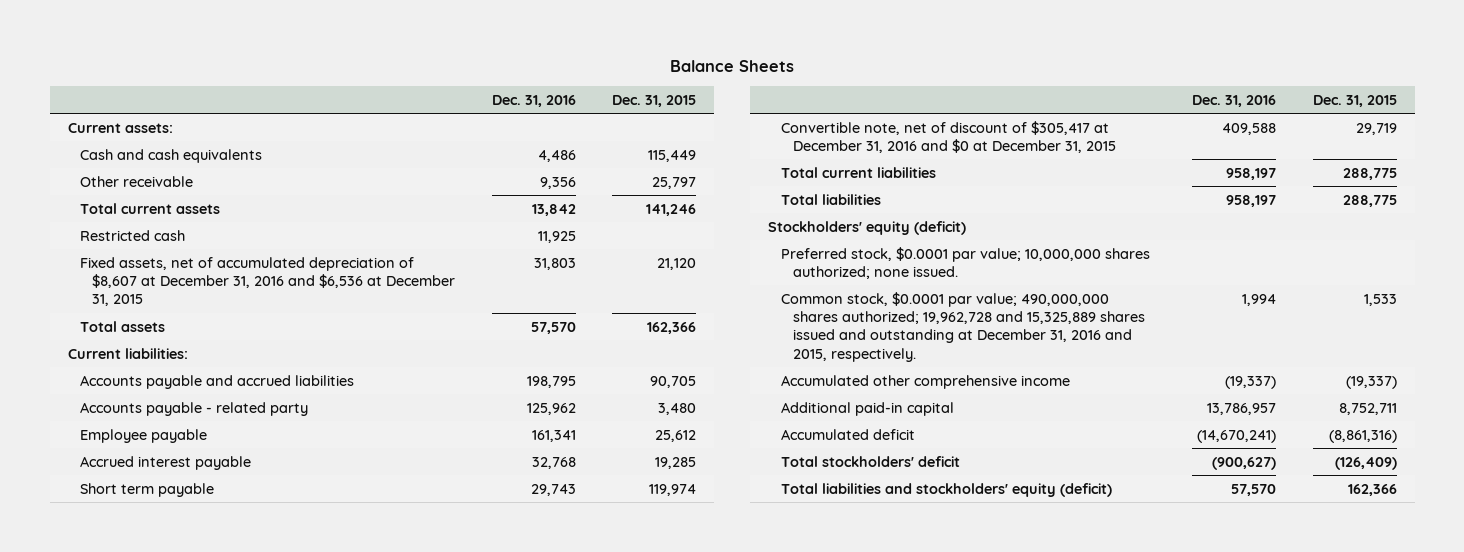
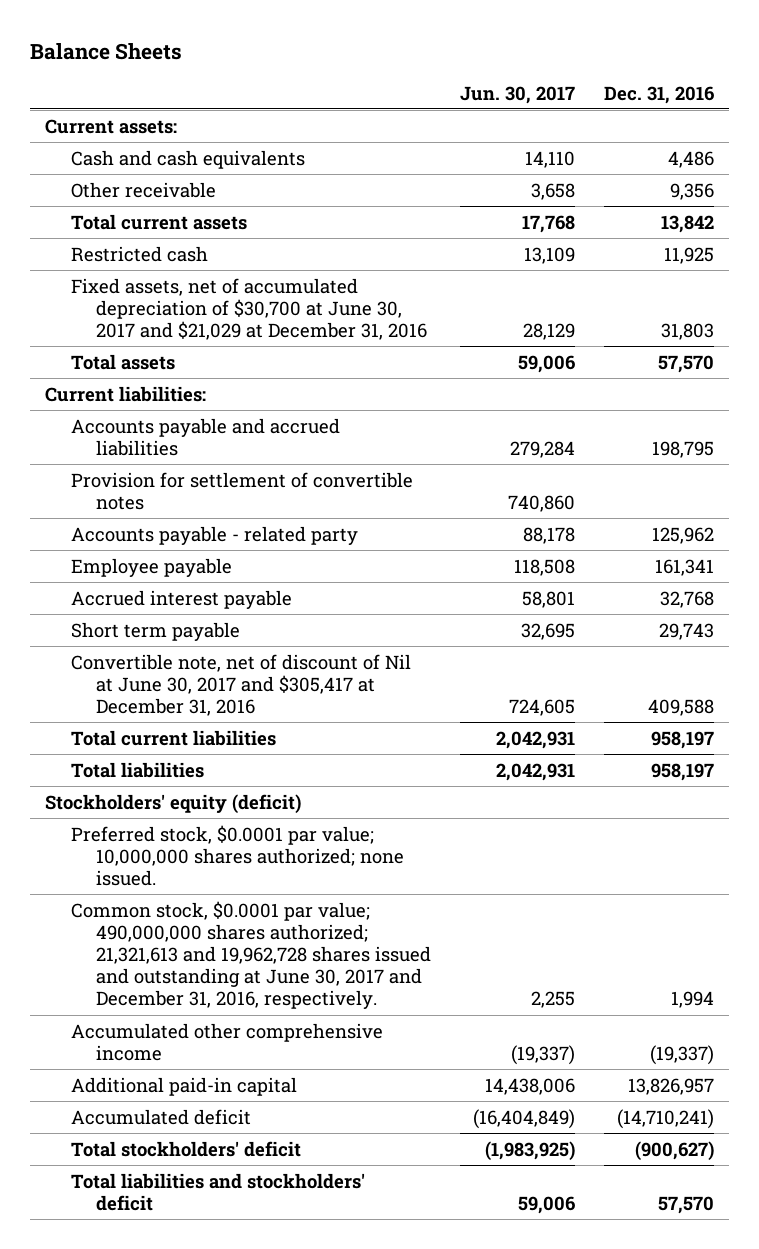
[612,94,697,107] Dec. 31, 2015 -> none
none -> [460,85,576,104] Jun. 30, 2017
[79,256,456,307] Fixed assets, net of accumulated depreciation of $8,607 at December 31, 2016 and $6,536 at December 31, 2015 -> [70,277,428,340] Fixed assets, net of accumulated depreciation of $30,700 at June 30, 2017 and $21,029 at December 31, 2016
none -> [70,471,413,510] Provision for settlement of convertible notes
[780,120,1116,154] Convertible note, net of discount of $305,417 at December 31, 2016 and $0 at December 31, 2015 -> [70,653,411,716] Convertible note, net of discount of Nil at June 30, 2017 and $305,417 at December 31, 2016
[780,291,1145,362] Common stock, $0.0001 par value; 490,000,000 shares authorized; 19,962,728 and 15,325,889 shares issued and outstanding at December 31, 2016 and 2015, respectively. -> [70,900,432,1010] Common stock, $0.0001 par value; 490,000,000 shares authorized; 21,321,613 and 19,962,728 shares issued and outstanding at June 30, 2017 and December 31, 2016, respectively.
[1207,402,1277,415] 13,786,957 -> [628,1077,715,1095] 13,826,957
[1197,429,1277,443] (14,670,241) -> [617,1108,715,1129] (14,710,241)
[780,482,1112,497] Total liabilities and stockholders' equity (deficit) -> [70,1172,365,1211] Total liabilities and stockholders' deficit

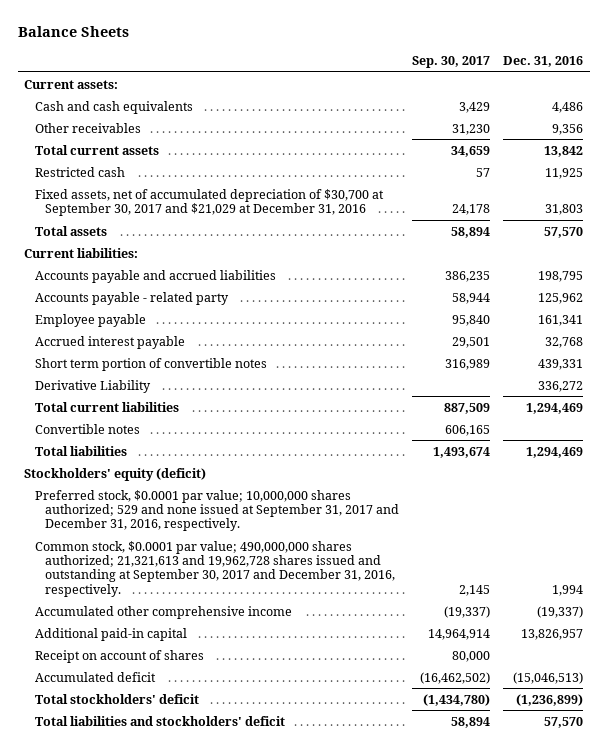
[460,85,576,104] Jun. 30, 2017 -> none
none -> [411,56,490,69] Sep. 30, 2017
[70,181,216,198] Other receivable -> [34,122,141,133] Other receivables
[70,277,428,340] Fixed assets, net of accumulated depreciation of $30,700 at June 30, 2017 and $21,029 at December 31, 2016 -> [34,188,384,217] Fixed assets, net of accumulated depreciation of $30,700 at September 30, 2017 and $21,029 at December 31, 2016
[70,471,413,510] Provision for settlement of convertible notes -> none
[70,653,411,716] Convertible note, net of discount of Nil at June 30, 2017 and $305,417 at December 31, 2016 -> none
[70,621,240,641] Short term payable -> [34,357,267,371] Short term portion of convertible notes
[659,622,715,640] 29,743 -> [538,358,584,370] 439,331
none -> [34,379,151,393] Derivative Liability
[651,730,715,749] 958,197 -> [526,402,584,414] 1,294,469
none -> [34,423,140,434] Convertible notes
[651,762,715,781] 958,197 -> [526,446,584,458] 1,294,469
[70,824,405,886] Preferred stock, $0.0001 par value; 10,000,000 shares authorized; none issued. -> [34,489,399,532] Preferred stock, $0.0001 par value; 10,000,000 shares authorized; 529 and none issued at September 31, 2017 and December 31, 2016, respectively.
[70,900,432,1010] Common stock, $0.0001 par value; 490,000,000 shares authorized; 21,321,613 and 19,962,728 shares issued and outstanding at June 30, 2017 and December 31, 2016, respectively. -> [34,540,395,597] Common stock, $0.0001 par value; 490,000,000 shares authorized; 21,321,613 and 19,962,728 shares issued and outstanding at September 30, 2017 and December 31, 2016, respectively.
none -> [34,649,204,663] Receipt on account of shares
[617,1108,715,1129] (14,710,241) -> [513,671,584,684] (15,046,513)
[635,1140,715,1161] (900,627) -> [516,693,584,706] (1,236,899)

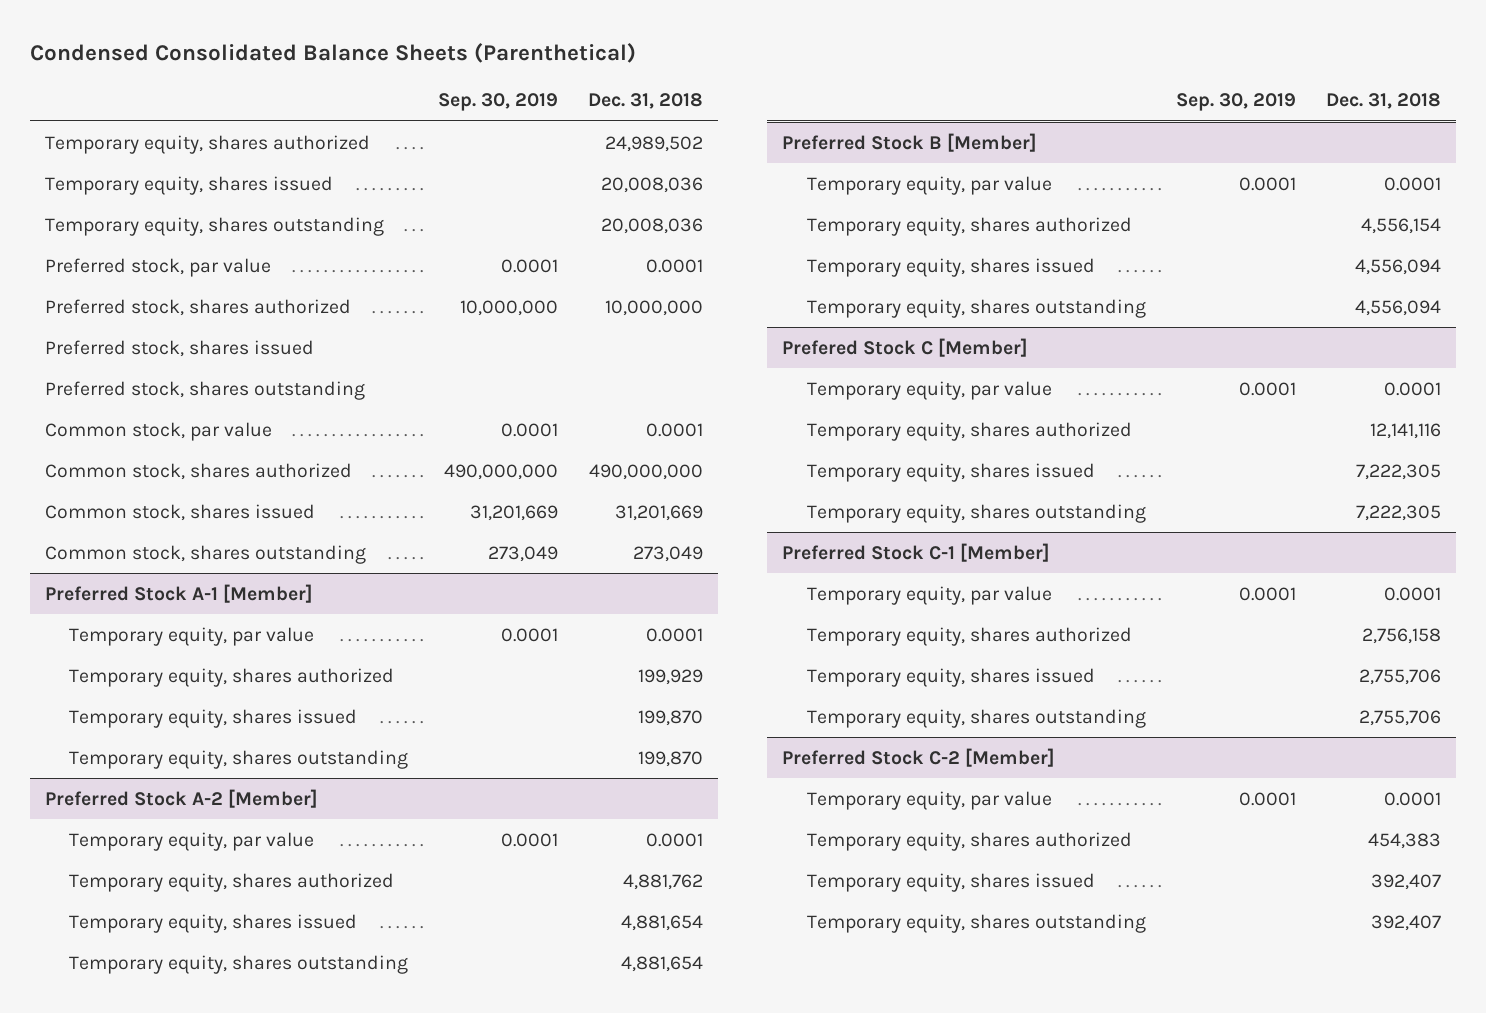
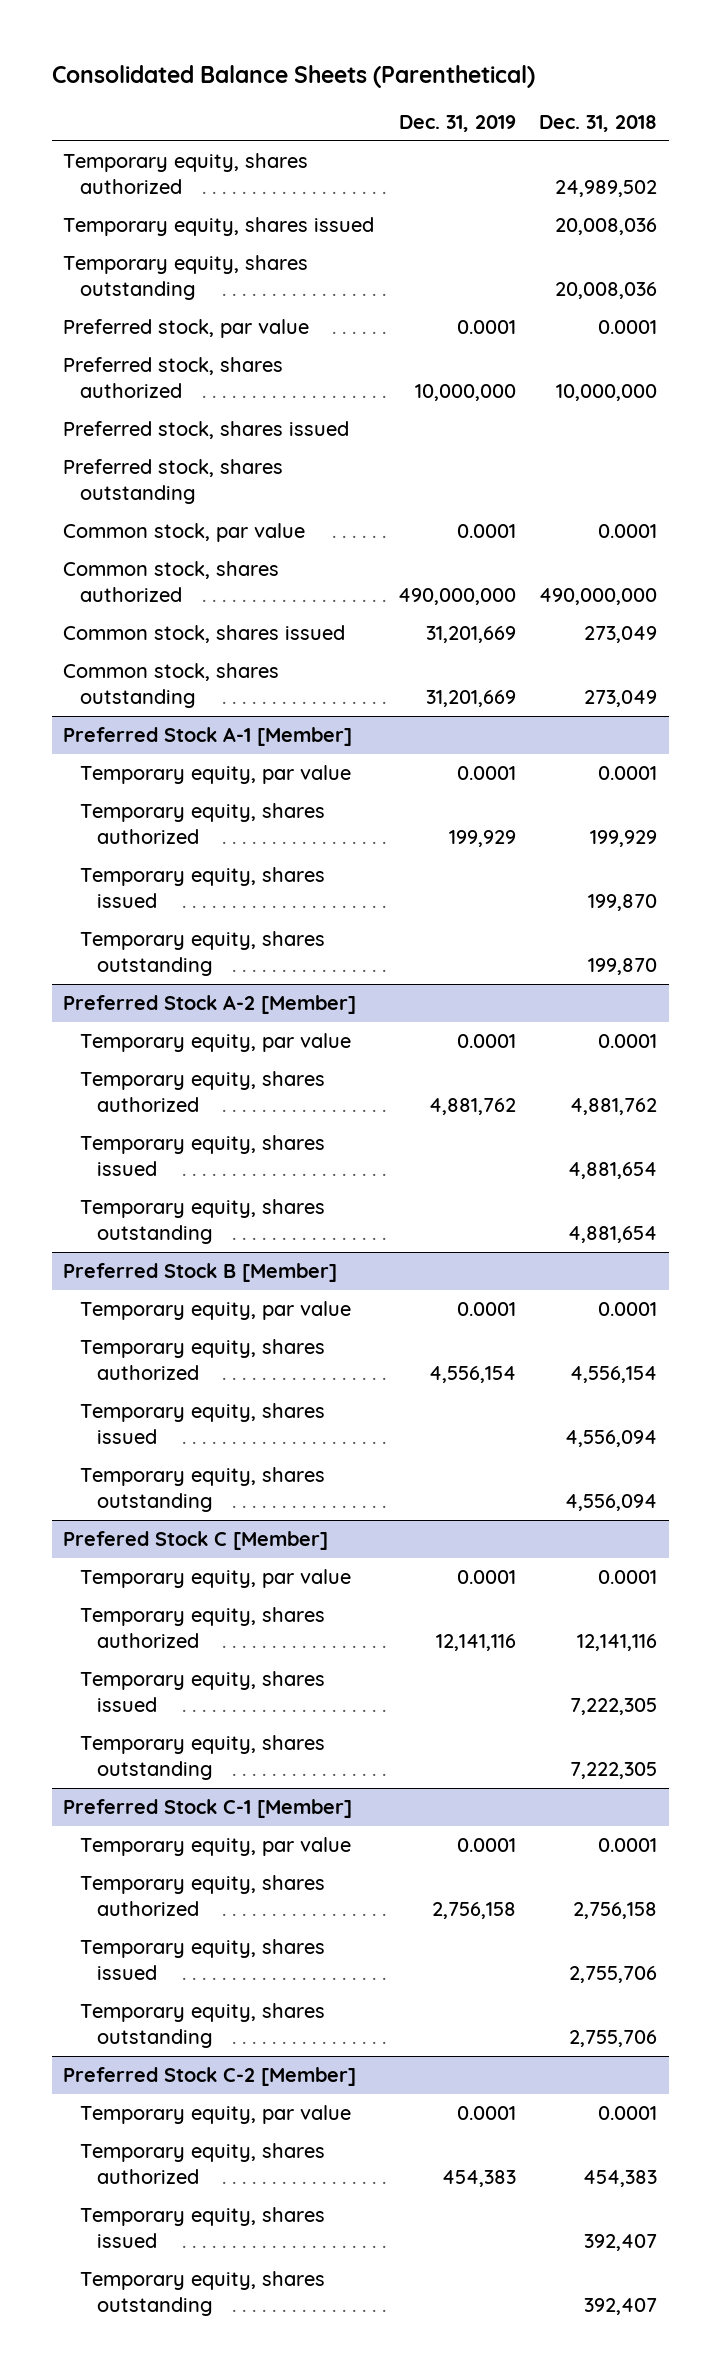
[29,43,636,64] Condensed Consolidated Balance Sheets (Parenthetical) -> [51,64,535,88] Consolidated Balance Sheets (Parenthetical)
[438,93,559,112] Sep. 30, 2019 -> none
none -> [398,114,516,132] Dec. 31, 2019
[615,504,704,521] 31,201,669 -> [584,626,658,644] 273,049

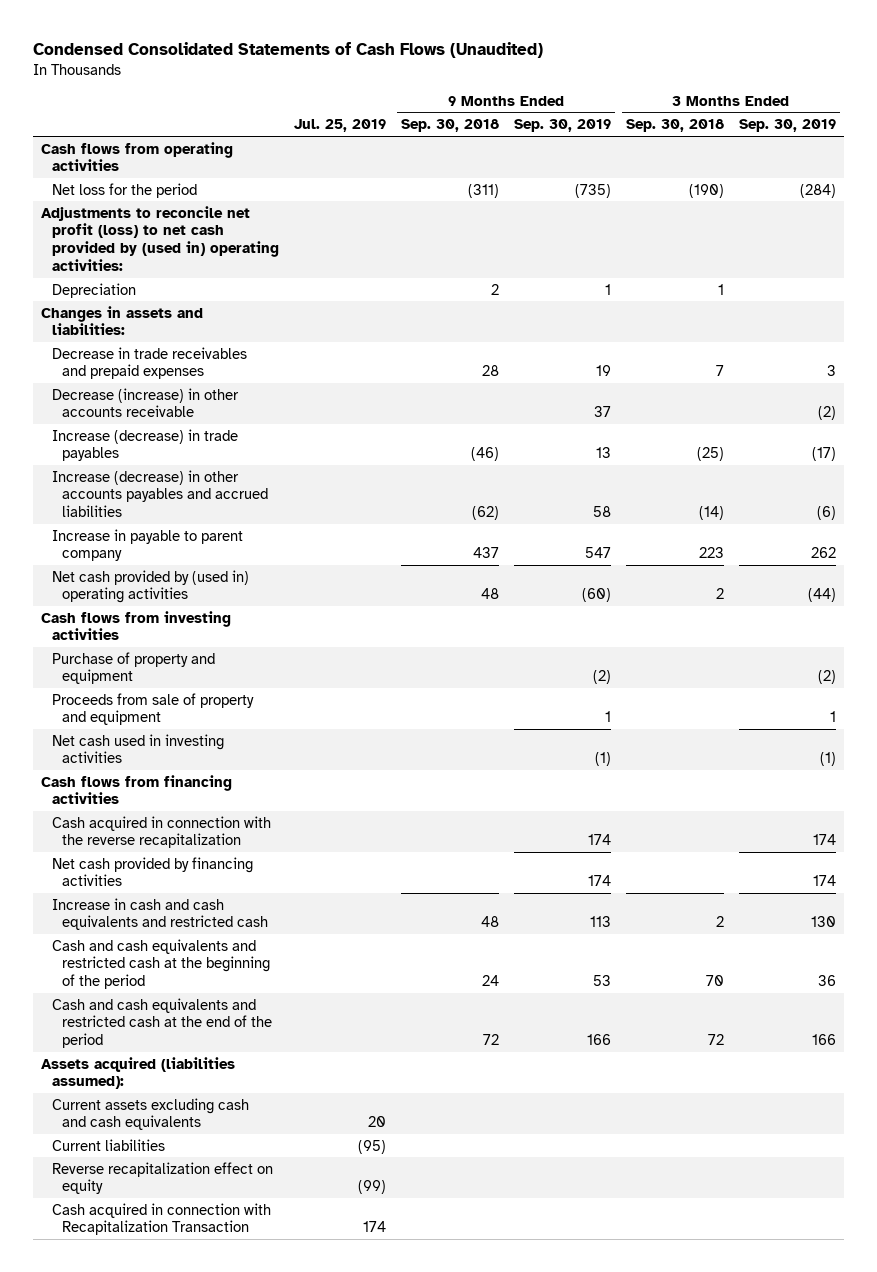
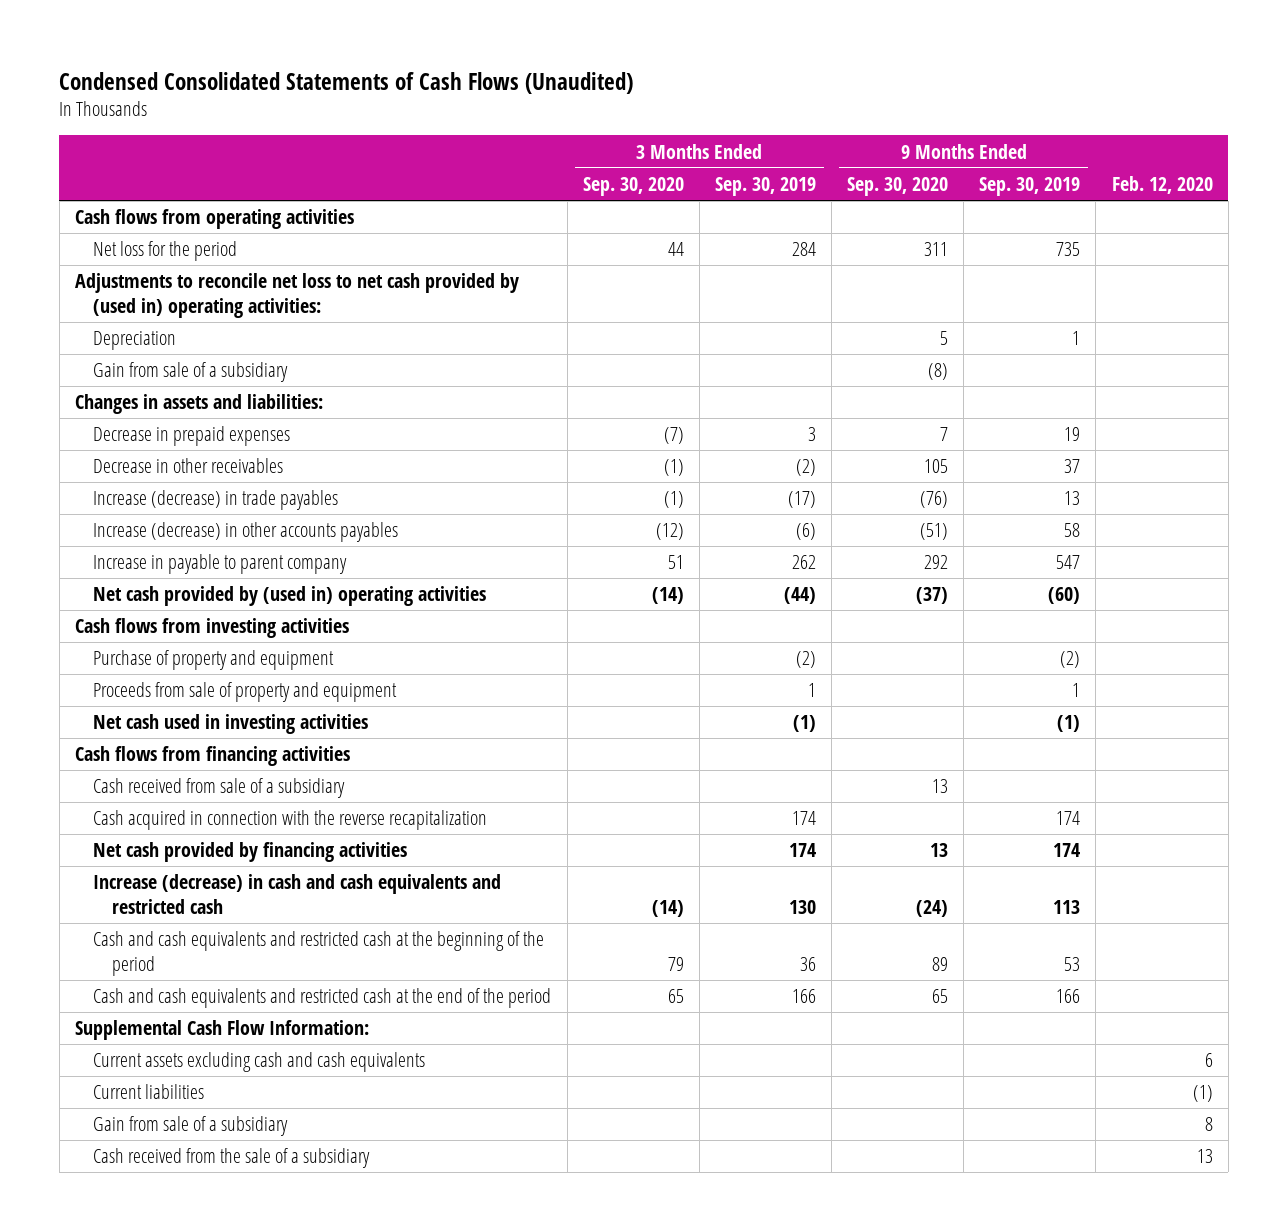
[293,119,386,133] Jul. 25, 2019 -> none
[400,119,499,133] Sep. 30, 2018 -> none
[626,119,725,133] Sep. 30, 2018 -> none
none -> [582,176,684,196] Sep. 30, 2020
none -> [847,176,949,196] Sep. 30, 2020
none -> [1111,175,1213,194] Feb. 12, 2020
[575,183,612,198] (735) -> [1056,242,1081,257] 735
[800,183,837,198] (284) -> [791,242,816,257] 284
[40,205,279,271] Adjustments to reconcile net profit (loss) to net cash provided by (used in) operating activities: -> [74,273,519,318] Adjustments to reconcile net loss to net cash provided by (used in) operating activities:
none -> [93,362,289,383] Gain from sale of a subsidiary
[51,346,247,380] Decrease in trade receivables and prepaid expenses -> [93,426,291,447] Decrease in prepaid expenses
[51,387,239,418] Decrease (increase) in other accounts receivable -> [93,458,284,474] Decrease in other receivables
[51,469,269,518] Increase (decrease) in other accounts payables and accrued liabilities -> [93,522,399,543] Increase (decrease) in other accounts payables
none -> [93,778,346,799] Cash received from sale of a subsidiary
[51,897,269,931] Increase in cash and cash equivalents and restricted cash -> [93,874,502,914] Increase (decrease) in cash and cash equivalents and restricted cash
[40,1056,235,1090] Assets acquired (liabilities assumed): -> none
none -> [74,1020,369,1041] Supplemental Cash Flow Information:
[51,1161,273,1195] Reverse recapitalization effect on equity -> none
[51,1202,271,1236] Cash acquired in connection with Recapitalization Transaction -> none
none -> [93,1116,289,1137] Gain from sale of a subsidiary
none -> [93,1148,371,1169] Cash received from the sale of a subsidiary

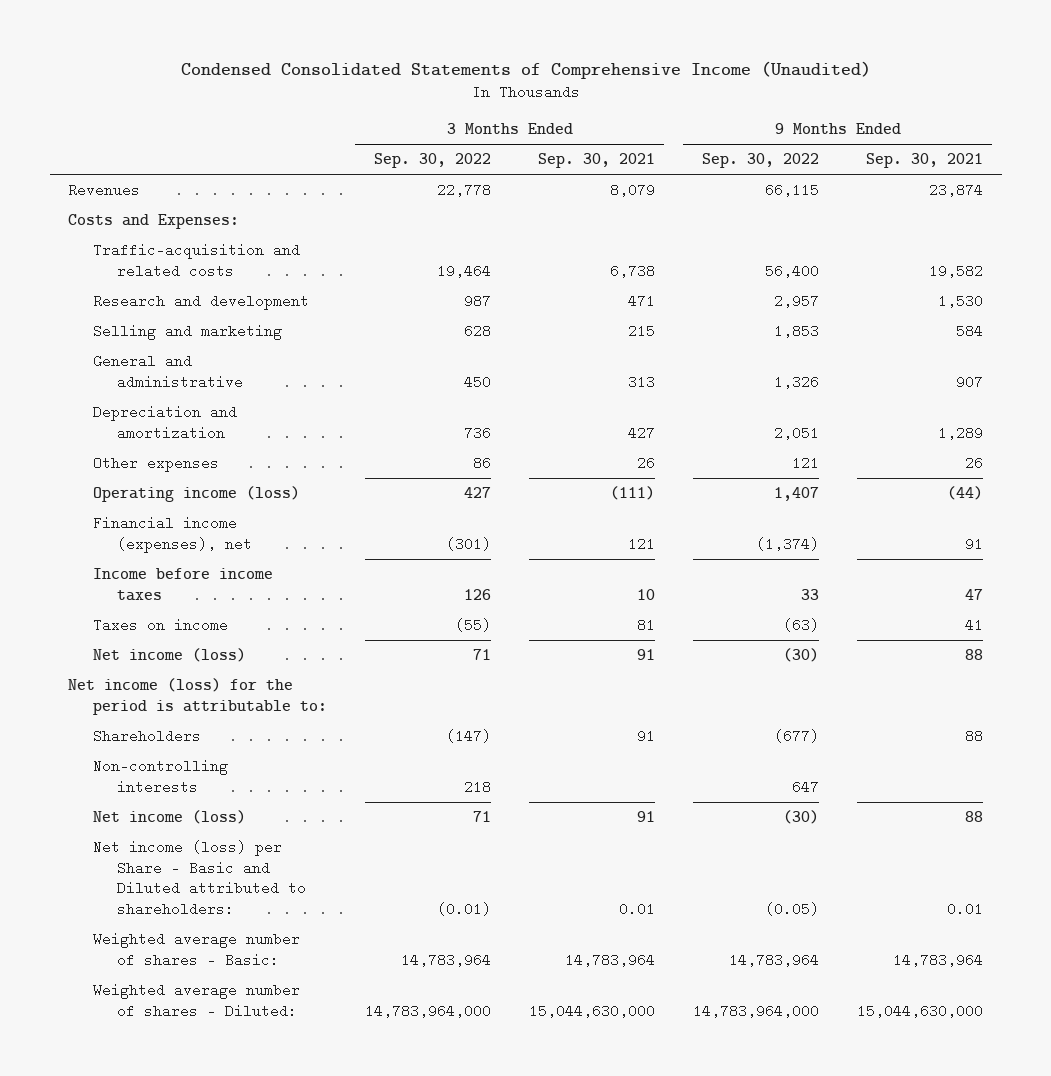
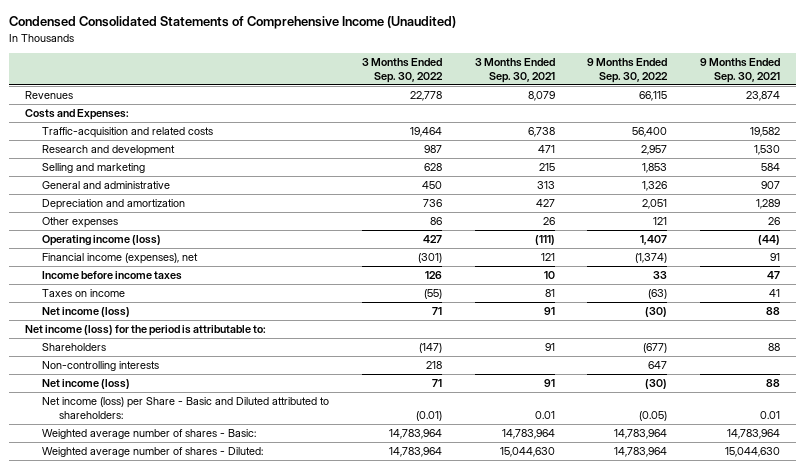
[364,1003,491,1018] 14,783,964,000 -> [388,446,442,457] 14,783,964
[528,1003,655,1018] 15,044,630,000 -> [499,446,555,457] 15,044,630
[692,1003,819,1018] 14,783,964,000 -> [614,446,668,457] 14,783,964
[856,1003,983,1018] 15,044,630,000 -> [724,446,780,457] 15,044,630

